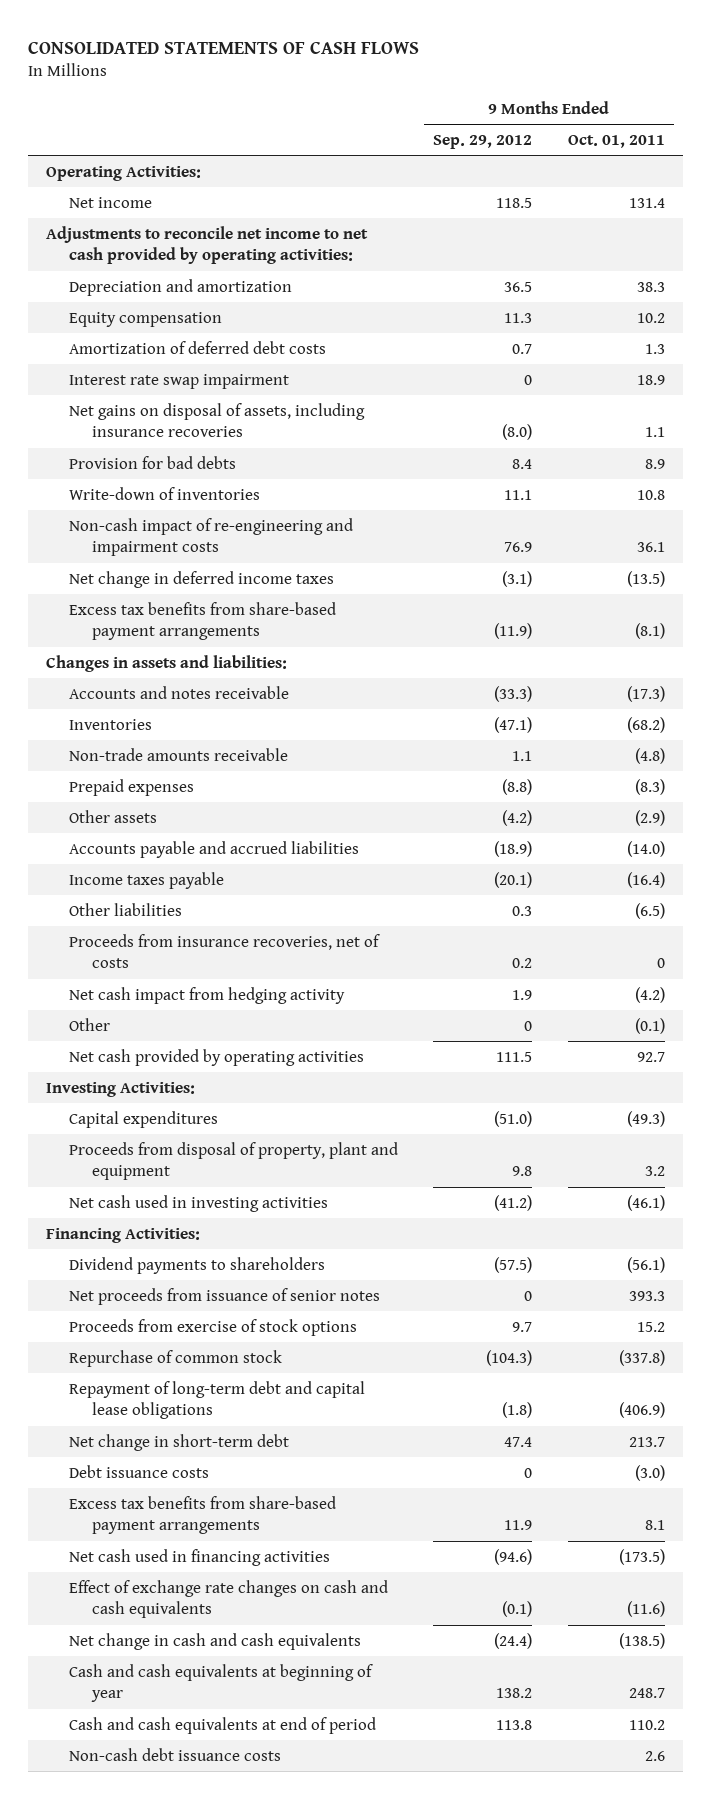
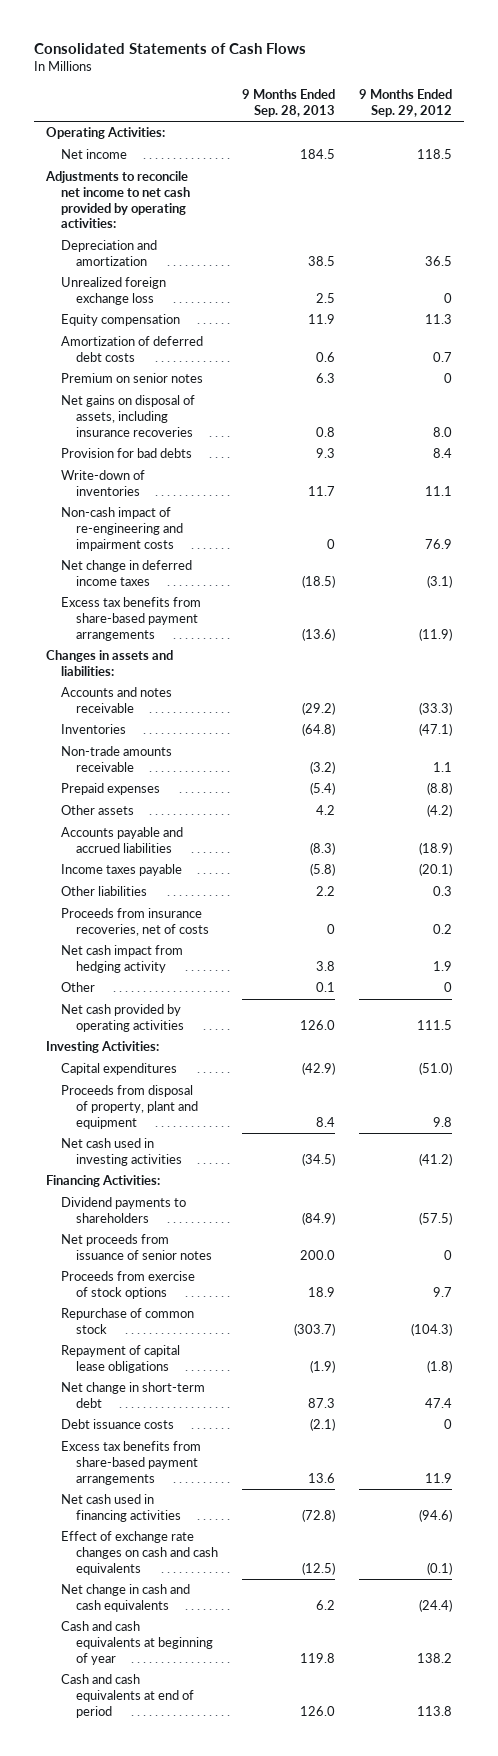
[27,40,419,54] CONSOLIDATED STATEMENTS OF CASH FLOWS -> [34,42,307,54] Consolidated Statements of Cash Flows
[567,134,665,148] Oct. 01, 2011 -> none
none -> [242,89,336,117] 9 Months Ended Sep. 28, 2013
none -> [61,277,167,306] Unrealized foreign exchange loss
[68,373,289,389] Interest rate swap impairment -> none
none -> [61,373,204,384] Premium on senior notes
[502,424,533,441] (8.0) -> [433,426,453,437] 8.0
[68,1380,365,1420] Repayment of long-term debt and capital lease obligations -> [61,1345,181,1374] Repayment of capital lease obligations
[68,1747,281,1761] Non-cash debt issuance costs -> none

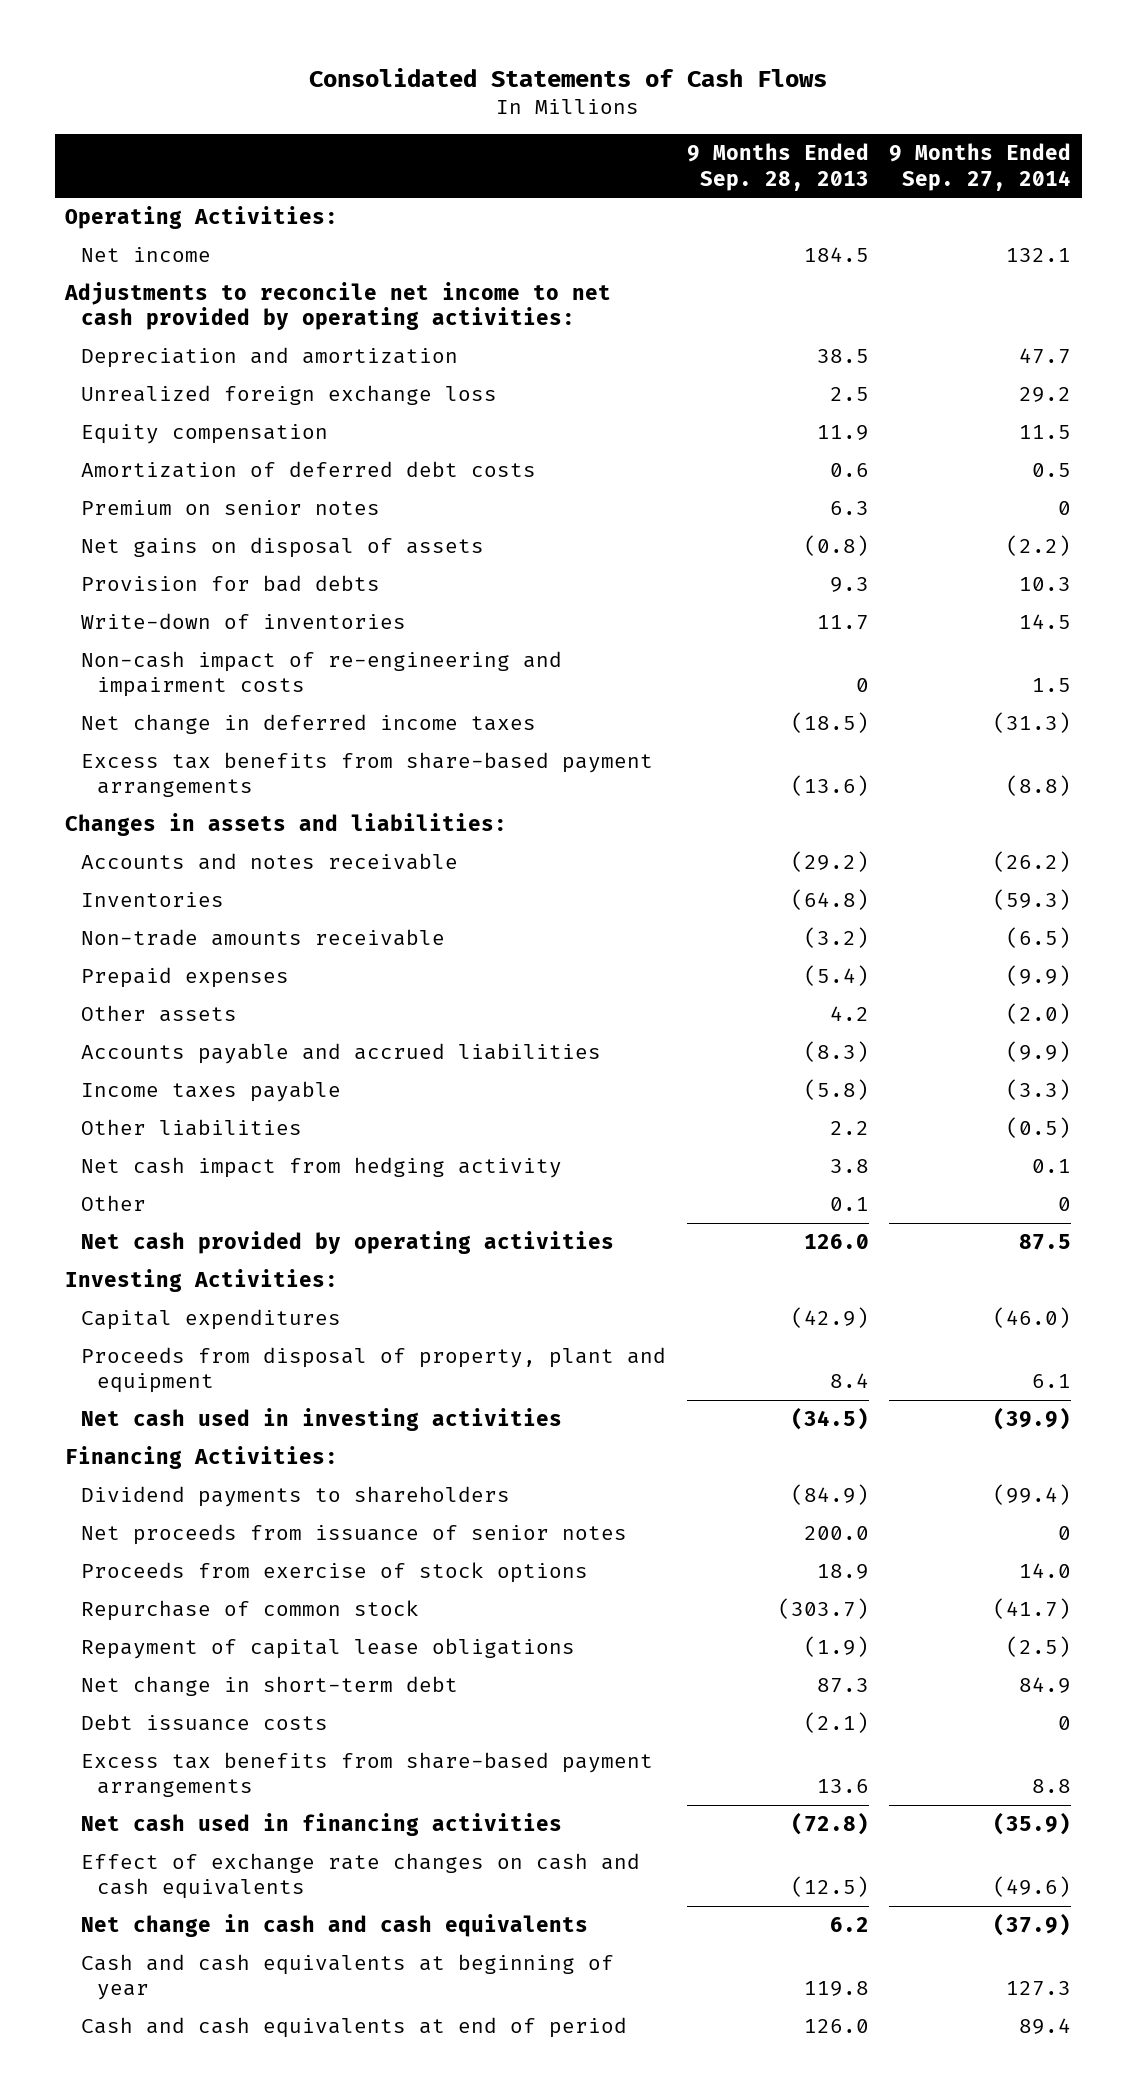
[359,89,453,117] 9 Months Ended Sep. 29, 2012 -> none
none -> [889,143,1072,191] 9 Months Ended Sep. 27, 2014
[61,395,196,437] Net gains on disposal of assets, including insurance recoveries -> [81,536,485,558] Net gains on disposal of assets
[316,426,336,437] 0.8 -> [803,534,869,556] (0.8)
[61,908,210,937] Proceeds from insurance recoveries, net of costs -> none

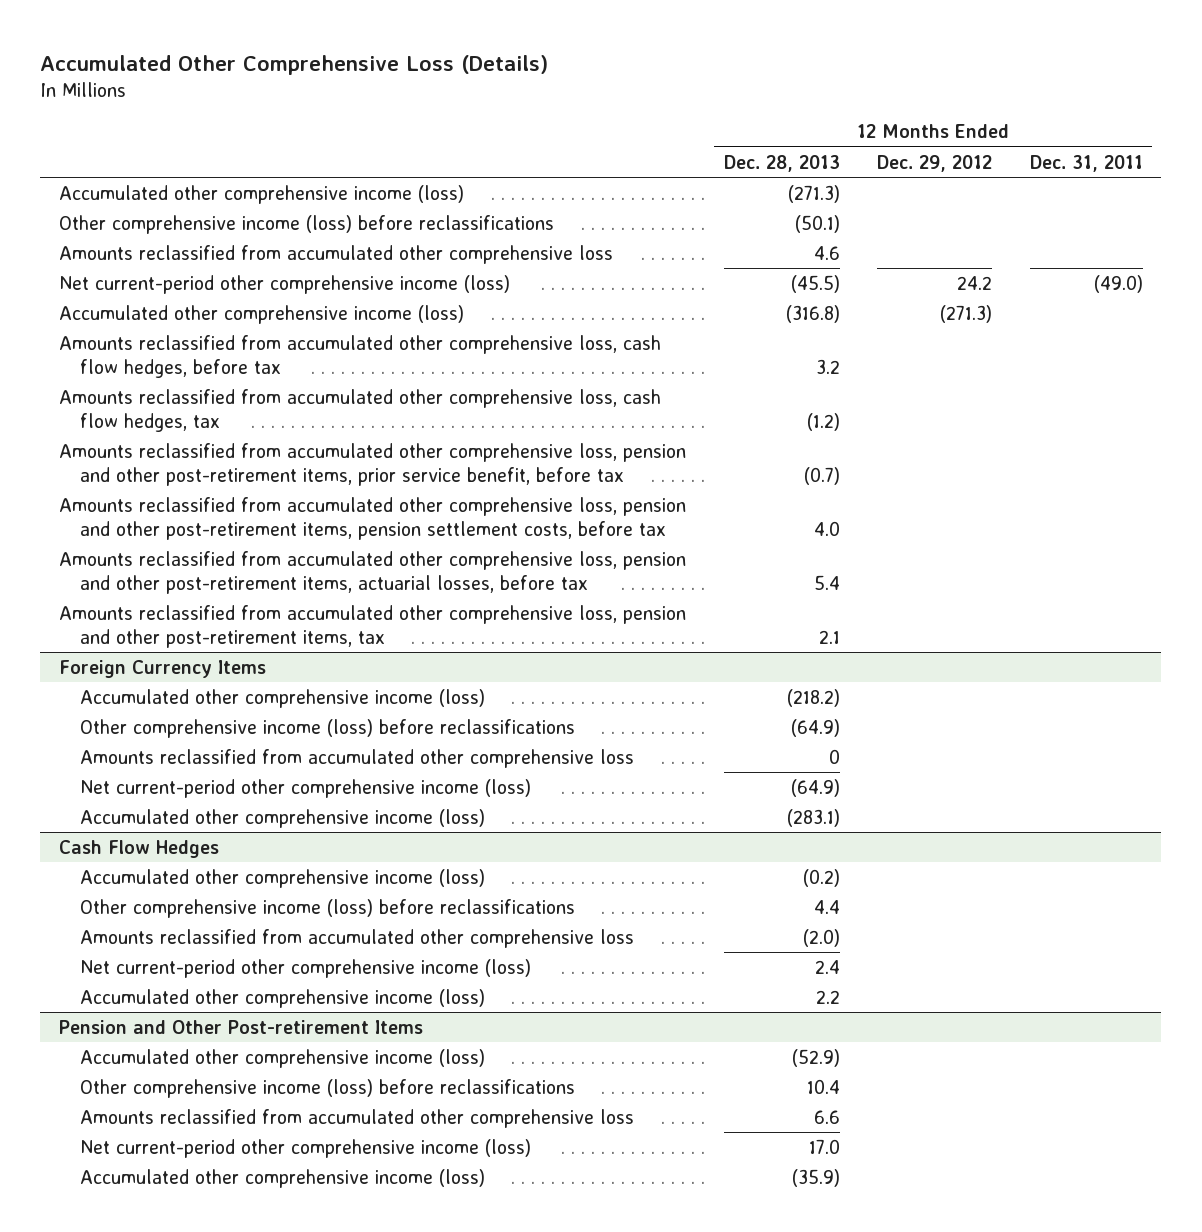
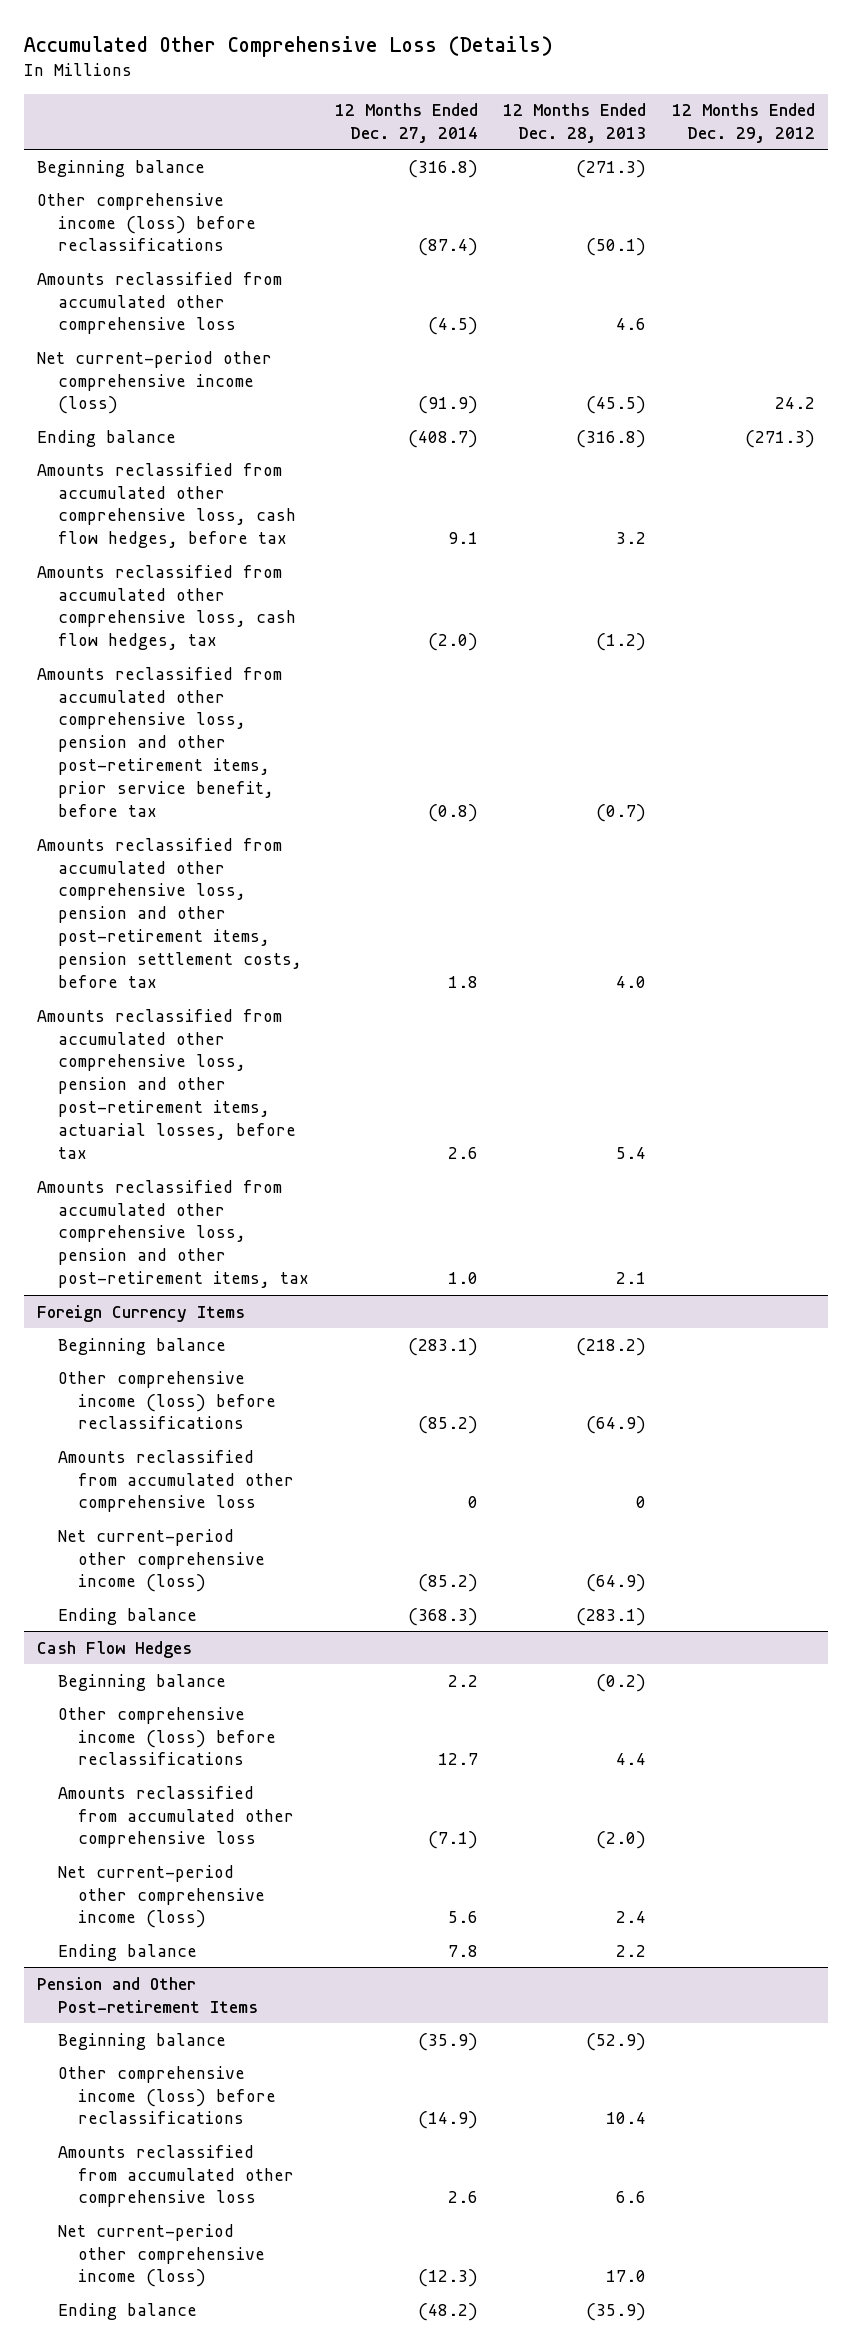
[1029,154,1143,172] Dec. 31, 2011 -> none
none -> [334,103,478,144] 12 Months Ended Dec. 27, 2014
[58,184,464,204] Accumulated other comprehensive income (loss) -> [37,159,206,177] Beginning balance
[58,304,464,324] Accumulated other comprehensive income (loss) -> [37,429,177,447] Ending balance
[80,688,486,708] Accumulated other comprehensive income (loss) -> [57,1337,226,1355] Beginning balance
[80,808,486,828] Accumulated other comprehensive income (loss) -> [57,1607,197,1625] Ending balance
[80,868,486,888] Accumulated other comprehensive income (loss) -> [57,1673,226,1691] Beginning balance
[80,988,486,1008] Accumulated other comprehensive income (loss) -> [57,1943,197,1961] Ending balance
[80,1048,486,1068] Accumulated other comprehensive income (loss) -> [57,2032,226,2050] Beginning balance
[80,1168,486,1188] Accumulated other comprehensive income (loss) -> [57,2302,197,2320] Ending balance

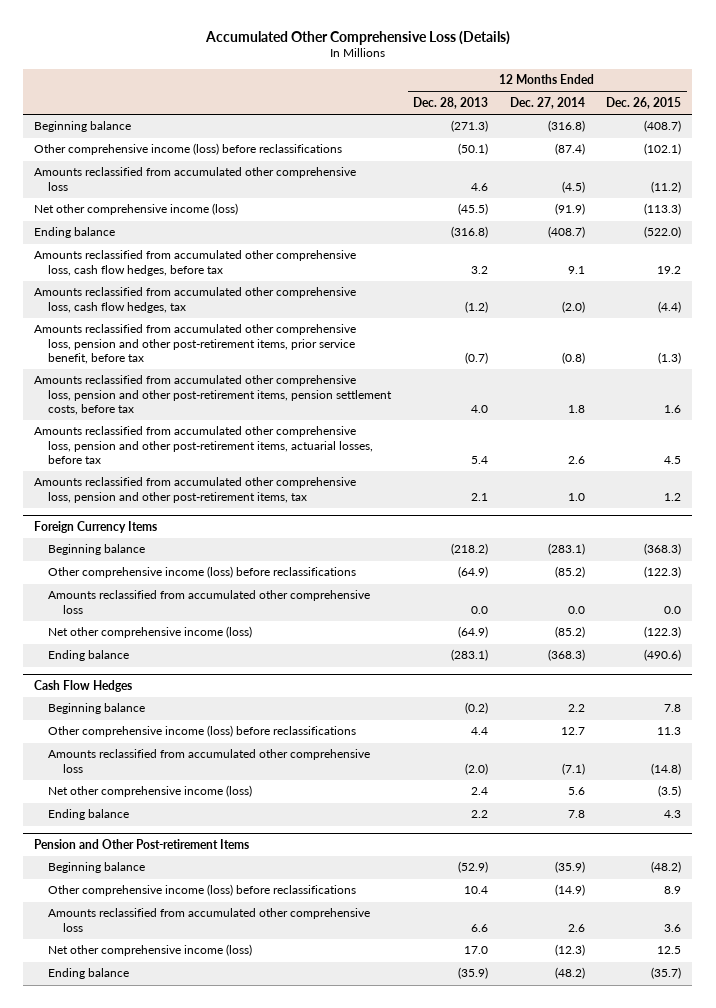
[672,103,816,144] 12 Months Ended Dec. 29, 2012 -> none
none -> [606,96,682,109] Dec. 26, 2015
[37,350,273,415] Net current-period other comprehensive income (loss) -> [34,203,239,216] Net other comprehensive income (loss)
[467,1496,478,1509] 0 -> [567,605,585,614] 0.0
[636,1496,647,1509] 0 -> [471,605,489,614] 0.0
[57,1528,266,1593] Net current-period other comprehensive income (loss) -> [48,626,253,639] Net other comprehensive income (loss)
[57,1864,266,1929] Net current-period other comprehensive income (loss) -> [48,785,253,798] Net other comprehensive income (loss)
[57,2223,266,2288] Net current-period other comprehensive income (loss) -> [48,944,253,957] Net other comprehensive income (loss)

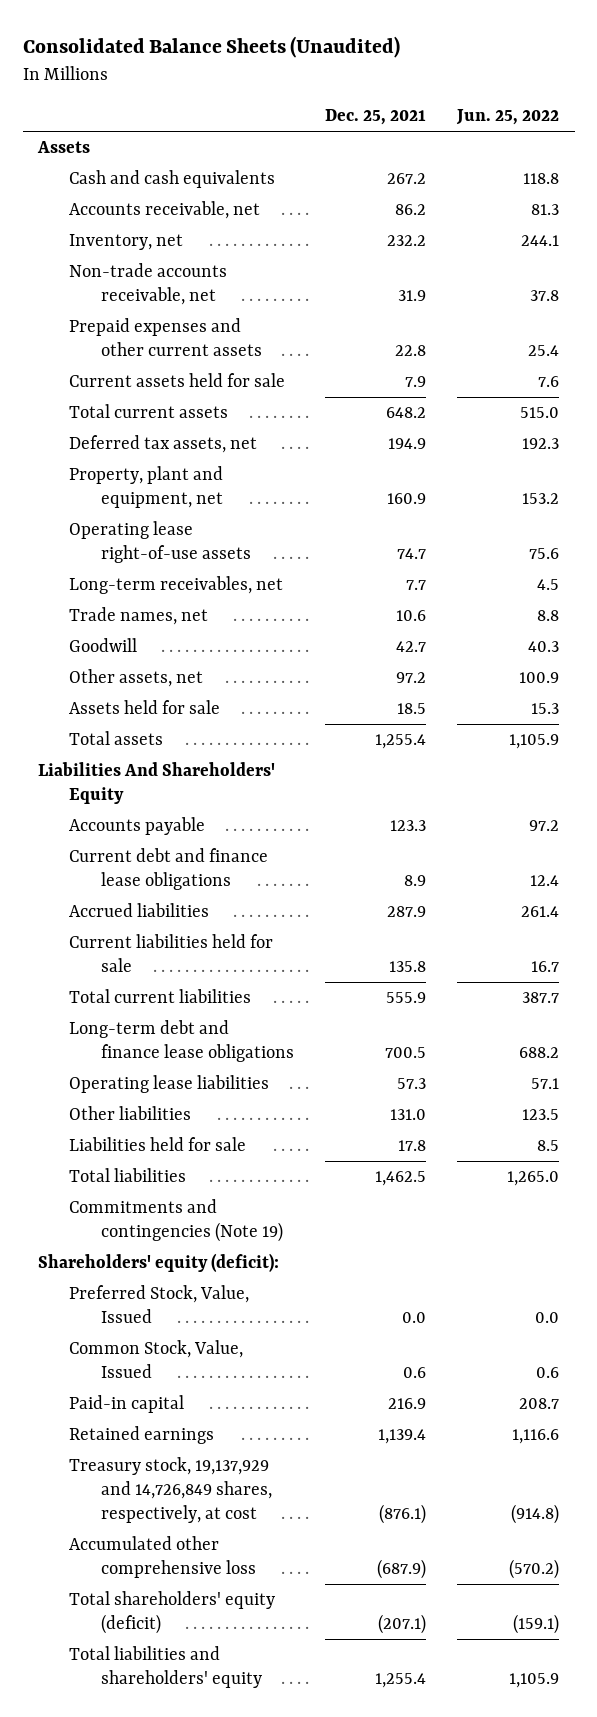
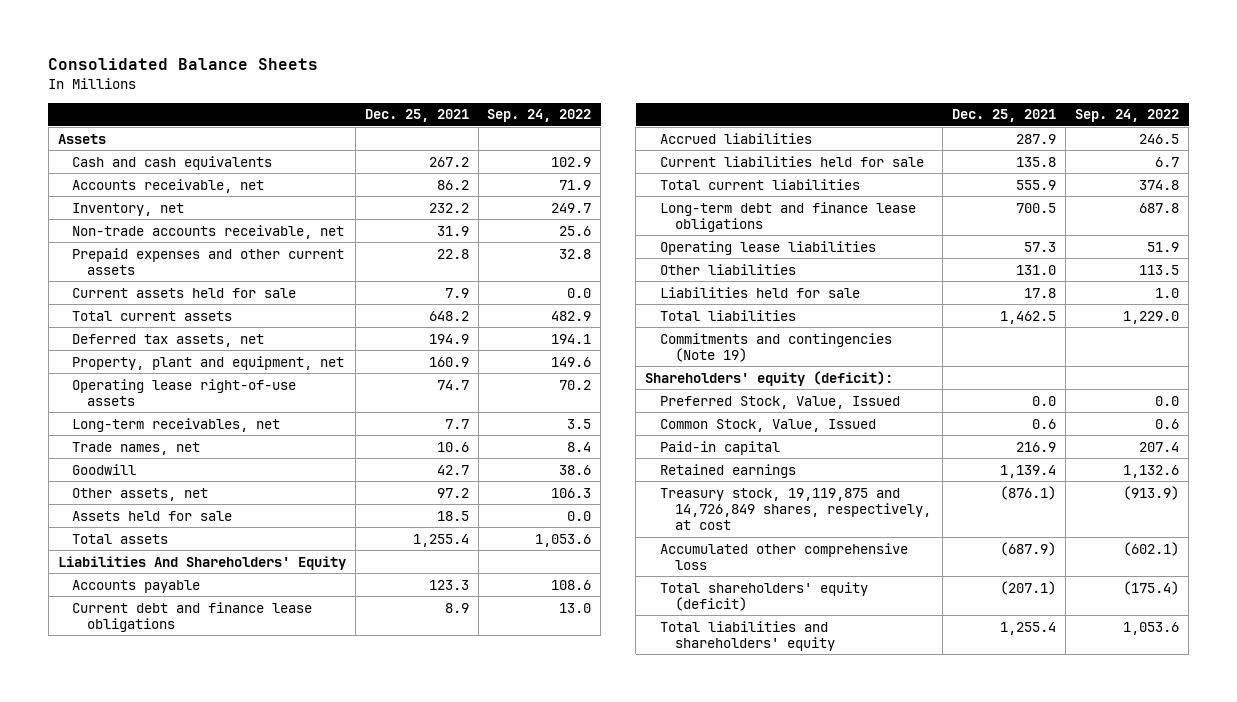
[22,36,400,59] Consolidated Balance Sheets (Unaudited) -> [48,57,319,70] Consolidated Balance Sheets
[456,109,560,126] Jun. 25, 2022 -> none
none -> [487,109,592,123] Sep. 24, 2022
[69,1457,272,1524] Treasury stock, 19,137,929 and 14,726,849 shares, respectively, at cost -> [660,487,932,531] Treasury stock, 19,119,875 and 14,726,849 shares, respectively, at cost

